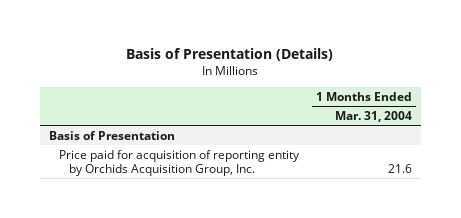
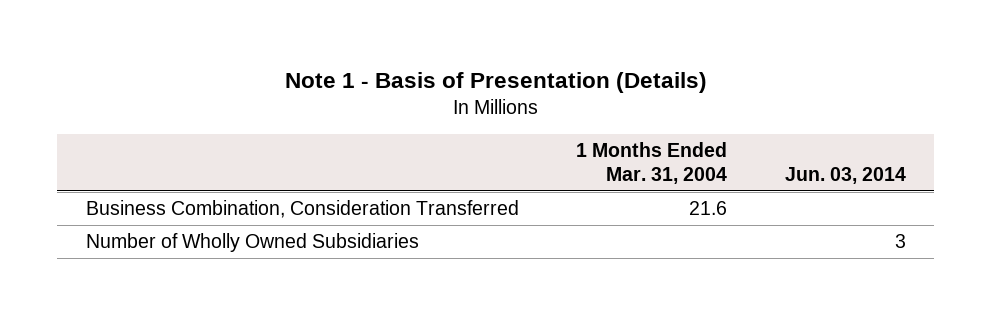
[126,47,334,61] Basis of Presentation (Details) -> [284,71,707,93] Note 1 - Basis of Presentation (Details)
none -> [784,167,906,185] Jun. 03, 2014
[48,130,175,140] Basis of Presentation -> none
[58,149,300,176] Price paid for acquisition of reporting entity by Orchids Acquisition Group, Inc. -> [85,199,519,218] Business Combination, Consideration Transferred
none -> [85,232,419,252] Number of Wholly Owned Subsidiaries

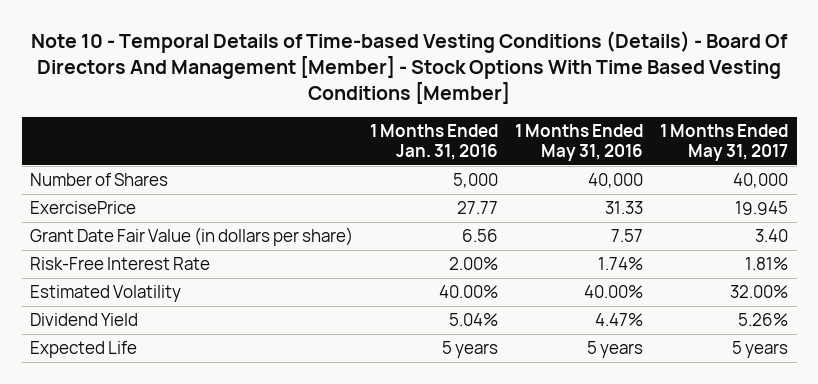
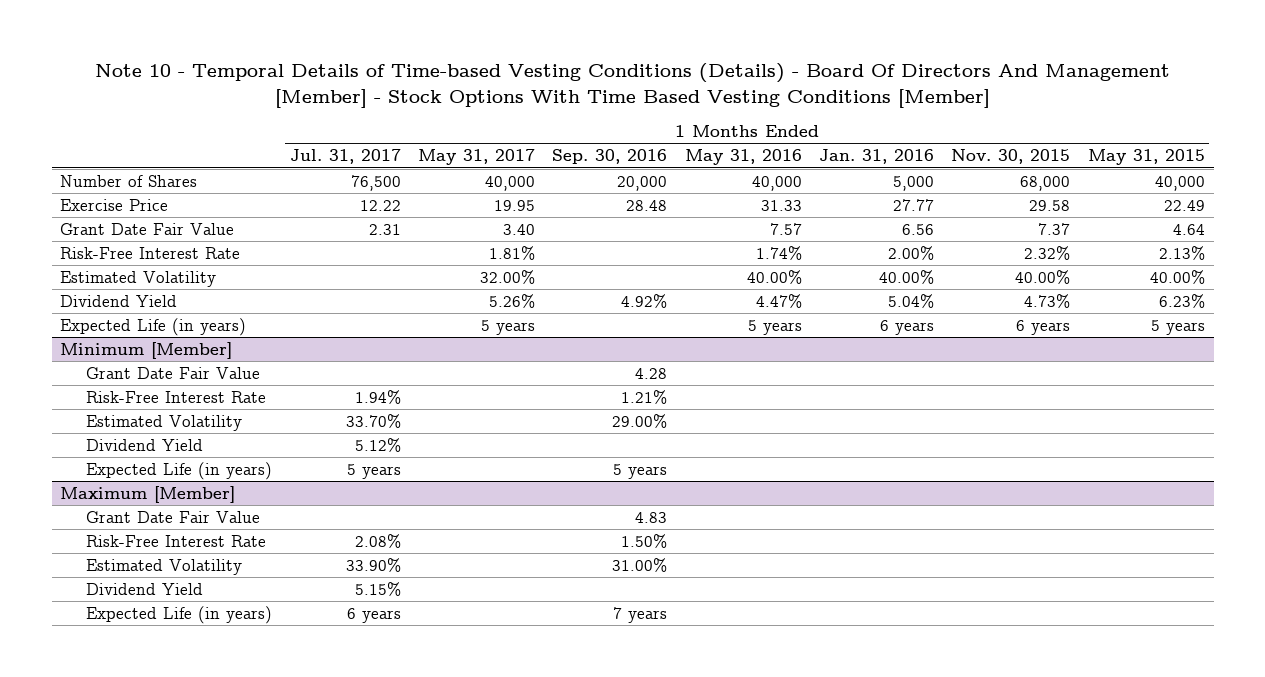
none -> [289,149,401,165] Jul. 31, 2017
none -> [552,149,668,165] Sep. 30, 2016
none -> [951,149,1071,165] Nov. 30, 2015
none -> [1087,149,1205,166] May 31, 2015
[30,201,137,215] ExercisePrice -> none
none -> [60,198,169,211] Exercise Price
[30,227,354,247] Grant Date Fair Value (in dollars per share) -> [60,222,235,235] Grant Date Fair Value
[30,341,138,359] Expected Life -> [60,317,247,336] Expected Life (in years)
[442,341,499,359] 5 years -> [880,319,935,335] 6 years
none -> [60,341,233,359] Minimum [Member]
none -> [86,366,261,379] Grant Date Fair Value
none -> [86,390,267,403] Risk-Free Interest Rate
none -> [86,414,243,431] Estimated Volatility
none -> [86,438,204,451] Dividend Yield
none -> [86,461,273,480] Expected Life (in years)
none -> [60,485,236,503] Maximum [Member]
none -> [86,510,261,523] Grant Date Fair Value
none -> [86,534,267,547] Risk-Free Interest Rate
none -> [86,558,243,575] Estimated Volatility
none -> [86,582,204,595] Dividend Yield
none -> [86,605,273,624] Expected Life (in years)

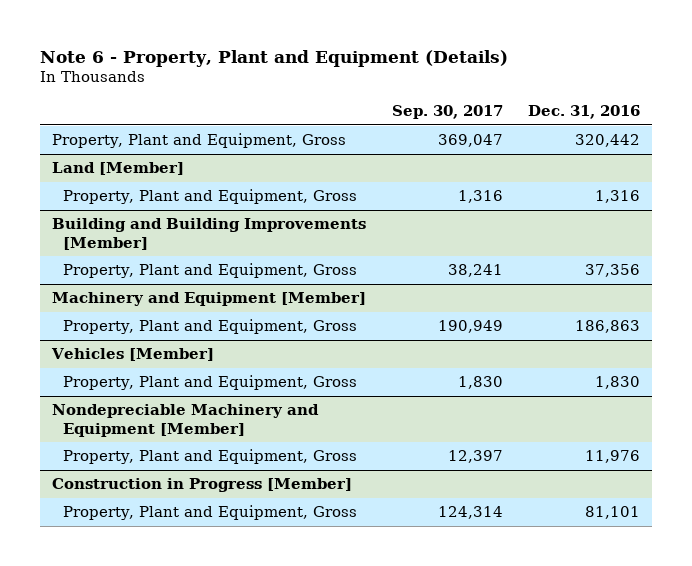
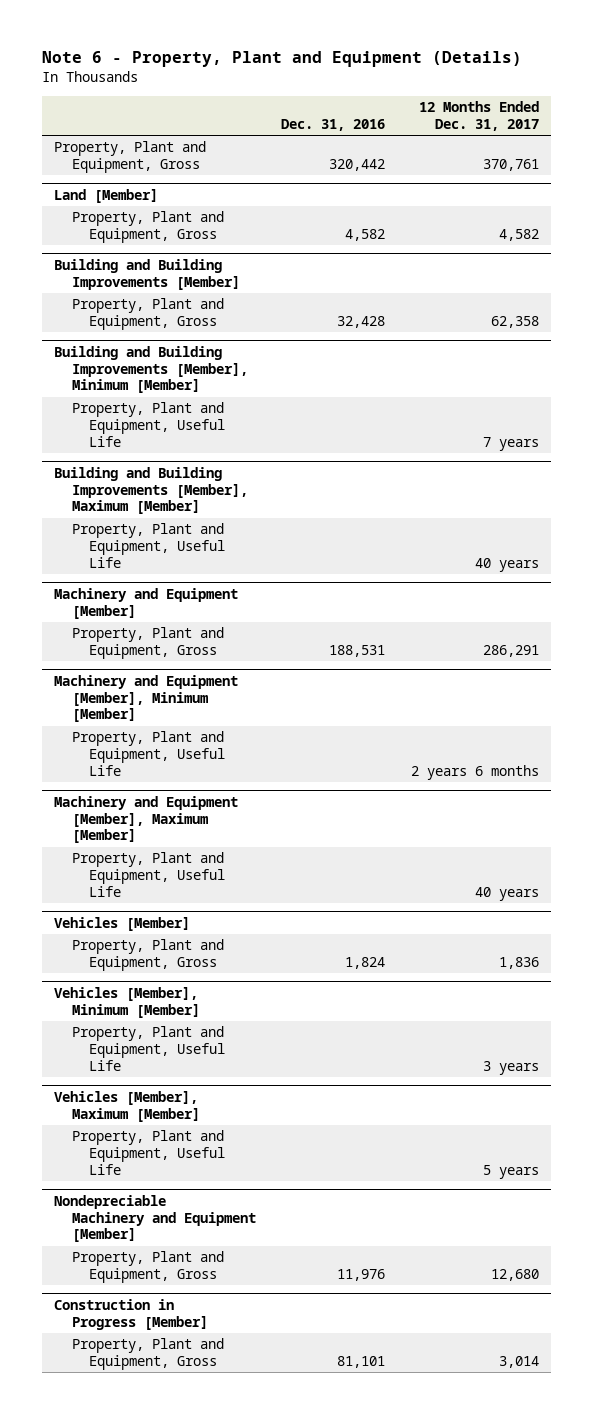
[391,105,503,120] Sep. 30, 2017 -> none
none -> [418,101,539,132] 12 Months Ended Dec. 31, 2017
[594,190,640,204] 1,316 -> [345,229,386,242] 4,582
[584,264,640,278] 37,356 -> [337,316,386,329] 32,428
none -> [54,345,248,394] Building and Building Improvements [Member], Minimum [Member]
none -> [71,402,226,447] Property, Plant and Equipment, Useful Life
none -> [54,466,248,515] Building and Building Improvements [Member], Maximum [Member]
none -> [71,523,226,568] Property, Plant and Equipment, Useful Life
[574,320,640,334] 186,863 -> [329,645,386,658] 188,531
none -> [54,674,239,723] Machinery and Equipment [Member], Minimum [Member]
none -> [71,731,226,776] Property, Plant and Equipment, Useful Life
none -> [54,795,239,844] Machinery and Equipment [Member], Maximum [Member]
none -> [71,852,226,897] Property, Plant and Equipment, Useful Life
[594,376,640,390] 1,830 -> [345,957,386,970] 1,824
none -> [54,986,200,1018] Vehicles [Member], Minimum [Member]
none -> [71,1026,226,1071] Property, Plant and Equipment, Useful Life
none -> [54,1090,200,1122] Vehicles [Member], Maximum [Member]
none -> [71,1130,226,1175] Property, Plant and Equipment, Useful Life

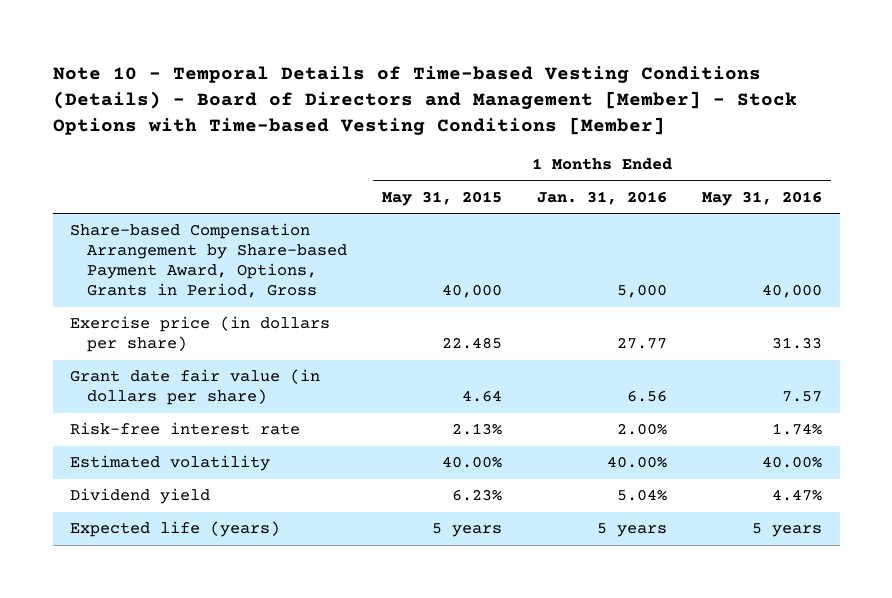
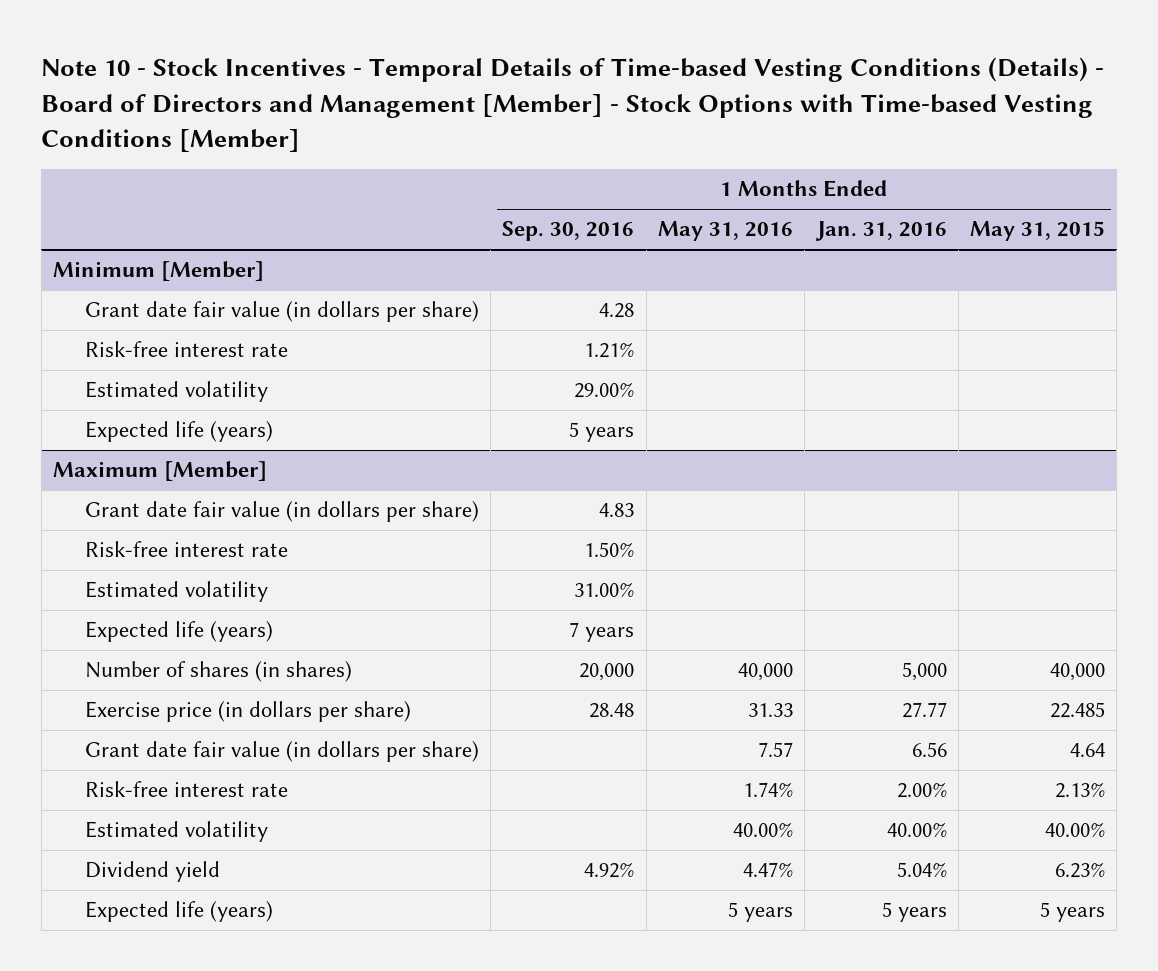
[52,65,797,135] Note 10 - Temporal Details of Time-based Vesting Conditions (Details) - Board of Directors and Management [Member] - Stock Options with Time-based Vesting Conditions [Member] -> [41,57,1105,152] Note 10 - Stock Incentives - Temporal Details of Time-based Vesting Conditions (Details) - Board of Directors and Management [Member] - Stock Options with Time-based Vesting Conditions [Member]
none -> [502,221,635,242] Sep. 30, 2016
none -> [53,261,265,282] Minimum [Member]
none -> [84,301,479,323] Grant date fair value (in dollars per share)
none -> [84,341,288,358] Risk-free interest rate
none -> [84,381,268,403] Estimated volatility
none -> [84,421,273,443] Expected life (years)
none -> [53,461,268,482] Maximum [Member]
none -> [84,501,479,523] Grant date fair value (in dollars per share)
none -> [84,541,288,558] Risk-free interest rate
none -> [84,581,268,603] Estimated volatility
none -> [84,621,273,643] Expected life (years)
[70,223,347,299] Share-based Compensation Arrangement by Share-based Payment Award, Options, Grants in Period, Gross -> [84,661,352,683] Number of shares (in shares)

